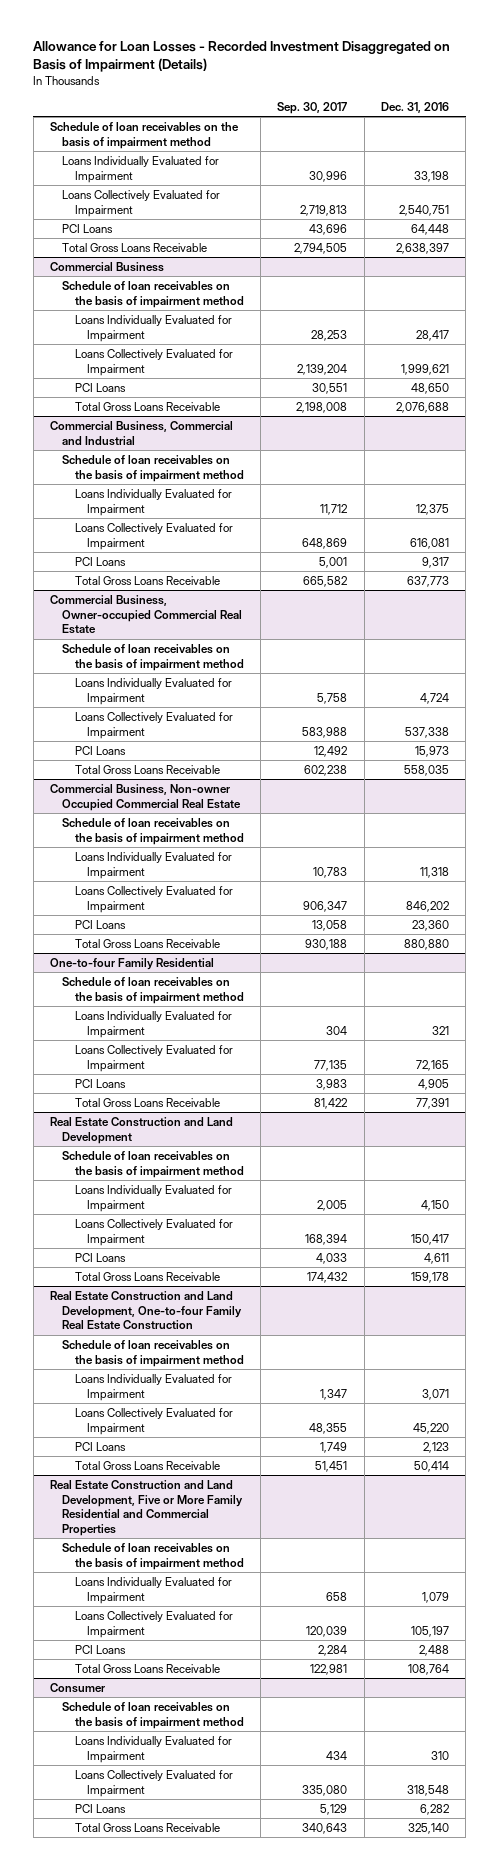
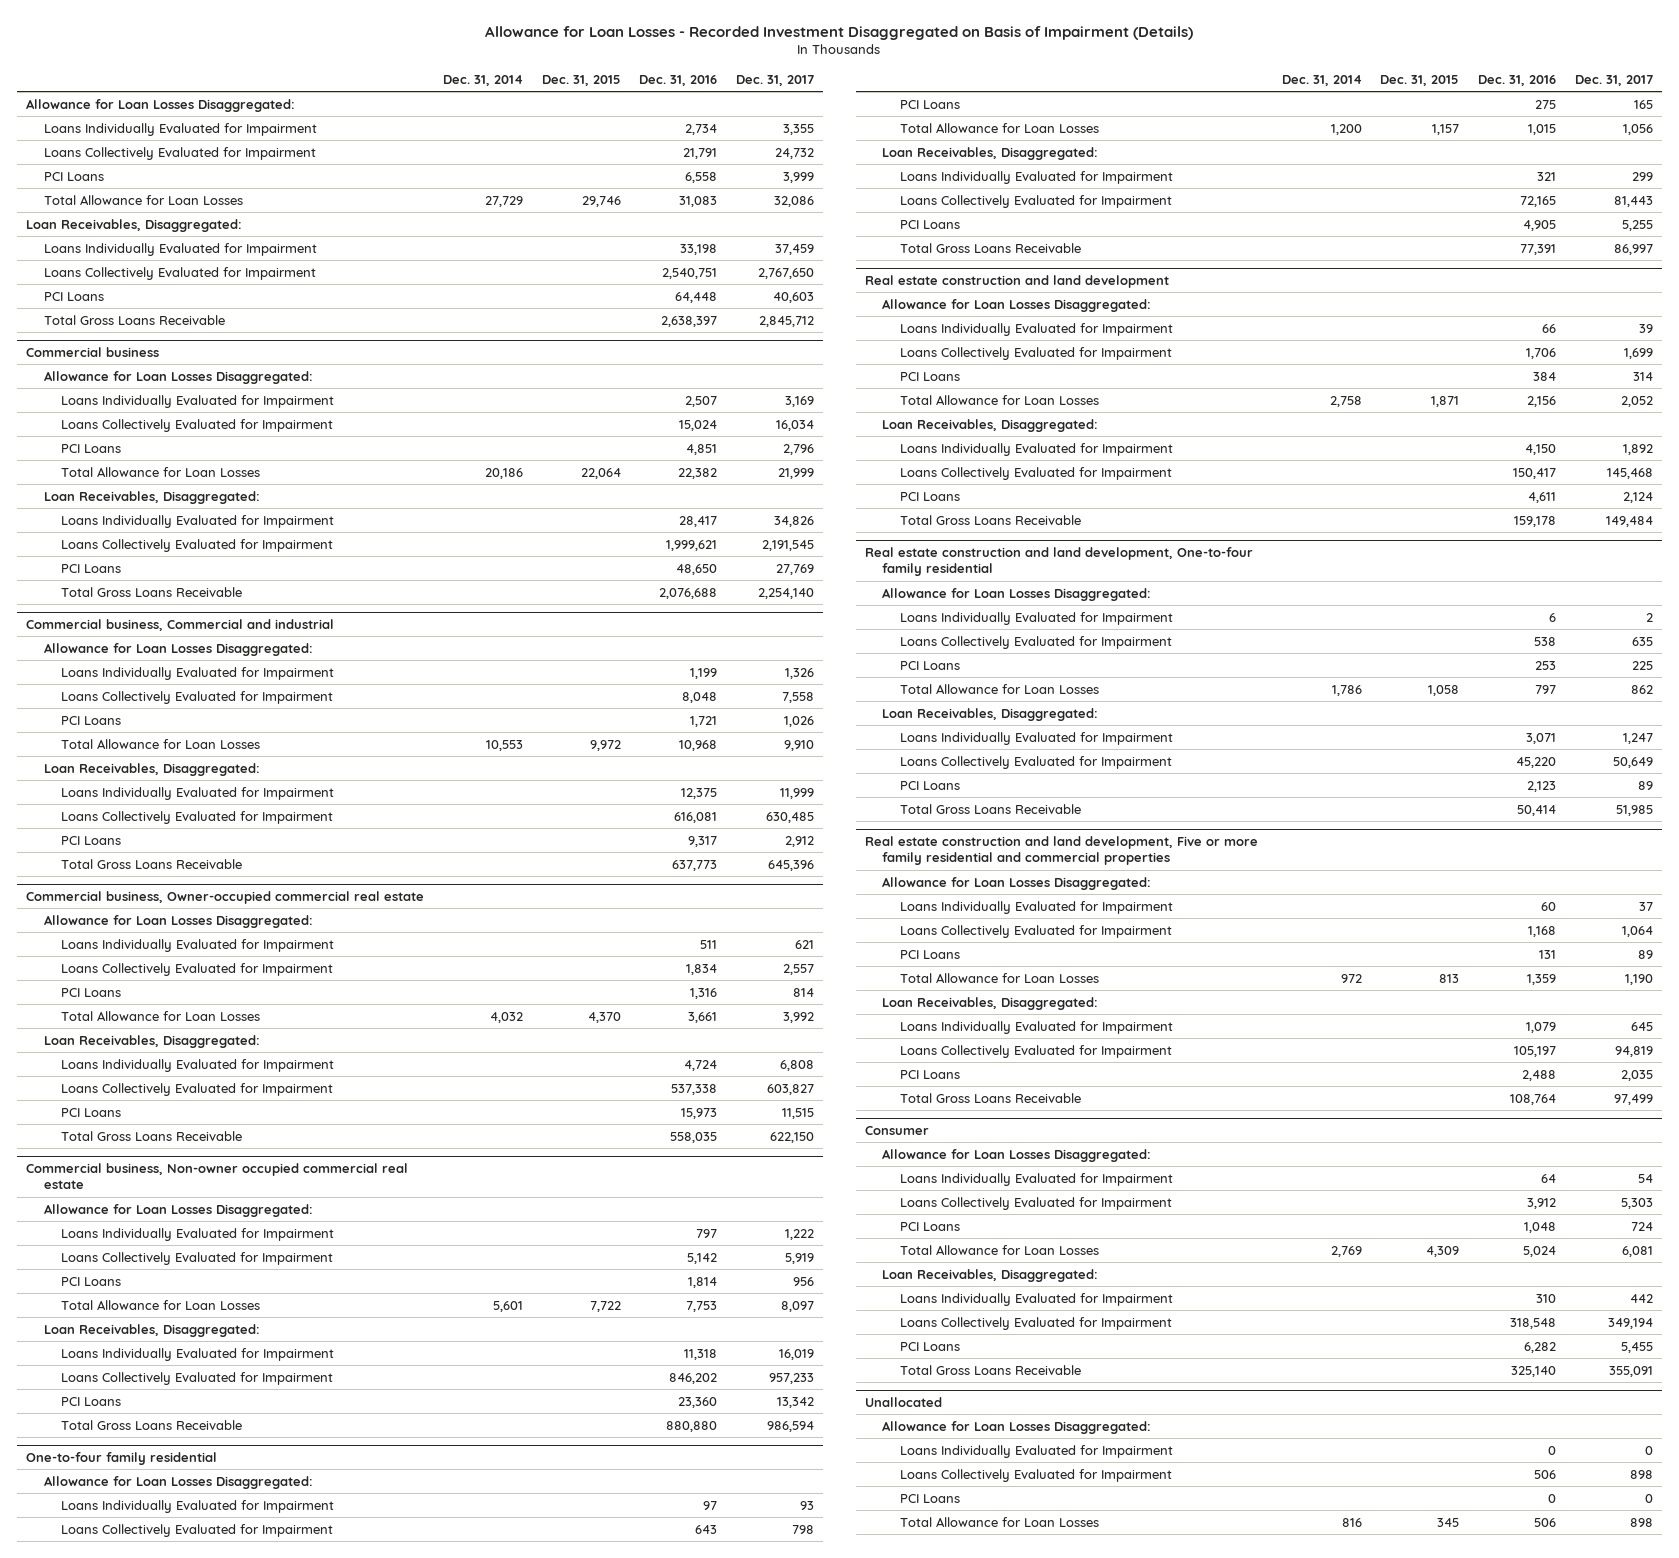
[277,101,348,114] Sep. 30, 2017 -> none
none -> [442,74,523,86] Dec. 31, 2014
none -> [541,74,621,86] Dec. 31, 2015
none -> [736,74,815,86] Dec. 31, 2017
[49,121,239,149] Schedule of loan receivables on the basis of impairment method -> none
none -> [26,98,296,112] Allowance for Loan Losses Disaggregated:
none -> [43,122,317,136] Loans Individually Evaluated for Impairment
none -> [43,146,316,160] Loans Collectively Evaluated for Impairment
none -> [43,171,104,181] PCI Loans
none -> [43,194,243,205] Total Allowance for Loan Losses
none -> [26,218,243,232] Loan Receivables, Disaggregated:
[62,280,244,308] Schedule of loan receivables on the basis of impairment method -> none
[49,261,164,272] Commercial Business -> [26,346,160,357] Commercial business
none -> [43,370,313,384] Allowance for Loan Losses Disaggregated:
none -> [61,394,335,408] Loans Individually Evaluated for Impairment
none -> [61,418,334,432] Loans Collectively Evaluated for Impairment
none -> [61,443,122,453] PCI Loans
none -> [61,466,261,477] Total Allowance for Loan Losses
none -> [43,490,260,504] Loan Receivables, Disaggregated:
[62,454,244,482] Schedule of loan receivables on the basis of impairment method -> none
[49,420,233,446] Commercial Business, Commercial and Industrial -> [26,618,335,631] Commercial business, Commercial and industrial
none -> [43,642,313,656] Allowance for Loan Losses Disaggregated:
none -> [61,666,335,680] Loans Individually Evaluated for Impairment
none -> [61,690,334,704] Loans Collectively Evaluated for Impairment
none -> [61,715,122,725] PCI Loans
none -> [61,738,261,749] Total Allowance for Loan Losses
none -> [43,762,260,776] Loan Receivables, Disaggregated:
[62,643,244,671] Schedule of loan receivables on the basis of impairment method -> none
[49,594,243,635] Commercial Business, Owner-occupied Commercial Real Estate -> [26,890,425,904] Commercial business, Owner-occupied commercial real estate
none -> [43,914,313,928] Allowance for Loan Losses Disaggregated:
none -> [61,938,335,952] Loans Individually Evaluated for Impairment
none -> [61,962,334,976] Loans Collectively Evaluated for Impairment
none -> [61,987,122,997] PCI Loans
none -> [61,1010,261,1021] Total Allowance for Loan Losses
none -> [43,1034,260,1048] Loan Receivables, Disaggregated:
[62,817,244,845] Schedule of loan receivables on the basis of impairment method -> none
[49,783,242,811] Commercial Business, Non-owner Occupied Commercial Real Estate -> [26,1162,409,1190] Commercial business, Non-owner occupied commercial real estate
none -> [43,1203,313,1217] Allowance for Loan Losses Disaggregated:
none -> [61,1227,335,1241] Loans Individually Evaluated for Impairment
none -> [61,1251,334,1265] Loans Collectively Evaluated for Impairment
none -> [61,1276,122,1286] PCI Loans
none -> [61,1299,261,1310] Total Allowance for Loan Losses
none -> [43,1323,260,1337] Loan Receivables, Disaggregated:
[62,976,244,1004] Schedule of loan receivables on the basis of impairment method -> none
[49,957,214,970] One-to-four Family Residential -> [26,1451,218,1465] One-to-four family residential
none -> [43,1475,313,1489] Allowance for Loan Losses Disaggregated:
none -> [61,1499,335,1513] Loans Individually Evaluated for Impairment
none -> [61,1523,334,1537] Loans Collectively Evaluated for Impairment
none -> [899,99,960,109] PCI Loans
none -> [899,122,1099,133] Total Allowance for Loan Losses
none -> [882,146,1099,160] Loan Receivables, Disaggregated:
[62,1150,244,1178] Schedule of loan receivables on the basis of impairment method -> none
[49,1116,233,1144] Real Estate Construction and Land Development -> [864,274,1169,288] Real estate construction and land development
none -> [882,298,1152,312] Allowance for Loan Losses Disaggregated:
none -> [899,322,1173,336] Loans Individually Evaluated for Impairment
none -> [899,346,1172,360] Loans Collectively Evaluated for Impairment
none -> [899,371,960,381] PCI Loans
none -> [899,394,1099,405] Total Allowance for Loan Losses
none -> [882,418,1099,432] Loan Receivables, Disaggregated:
[62,1339,244,1367] Schedule of loan receivables on the basis of impairment method -> none
[49,1290,243,1331] Real Estate Construction and Land Development, One-to-four Family Real Estate Construction -> [864,546,1253,577] Real estate construction and land development, One-to-four family residential
none -> [882,587,1152,601] Allowance for Loan Losses Disaggregated:
none -> [899,611,1173,625] Loans Individually Evaluated for Impairment
none -> [899,635,1172,649] Loans Collectively Evaluated for Impairment
none -> [899,660,960,670] PCI Loans
none -> [899,683,1099,694] Total Allowance for Loan Losses
none -> [882,707,1099,721] Loan Receivables, Disaggregated:
[62,1542,244,1570] Schedule of loan receivables on the basis of impairment method -> none
[49,1479,244,1536] Real Estate Construction and Land Development, Five or More Family Residential and Commercial Properties -> [864,835,1258,866] Real estate construction and land development, Five or more family residential and commercial properties
none -> [882,876,1152,890] Allowance for Loan Losses Disaggregated:
none -> [899,900,1173,914] Loans Individually Evaluated for Impairment
none -> [899,924,1172,938] Loans Collectively Evaluated for Impairment
none -> [899,949,960,959] PCI Loans
none -> [899,972,1099,983] Total Allowance for Loan Losses
none -> [882,996,1099,1010] Loan Receivables, Disaggregated:
[62,1701,244,1729] Schedule of loan receivables on the basis of impairment method -> none
none -> [882,1148,1152,1162] Allowance for Loan Losses Disaggregated:
none -> [899,1172,1173,1186] Loans Individually Evaluated for Impairment
none -> [899,1196,1172,1210] Loans Collectively Evaluated for Impairment
none -> [899,1221,960,1231] PCI Loans
none -> [899,1244,1099,1255] Total Allowance for Loan Losses
none -> [882,1268,1099,1282] Loan Receivables, Disaggregated:
none -> [864,1396,942,1407] Unallocated
none -> [882,1420,1152,1434] Allowance for Loan Losses Disaggregated:
none -> [899,1444,1173,1458] Loans Individually Evaluated for Impairment
none -> [899,1468,1172,1482] Loans Collectively Evaluated for Impairment
none -> [899,1493,960,1503] PCI Loans
none -> [899,1516,1099,1527] Total Allowance for Loan Losses

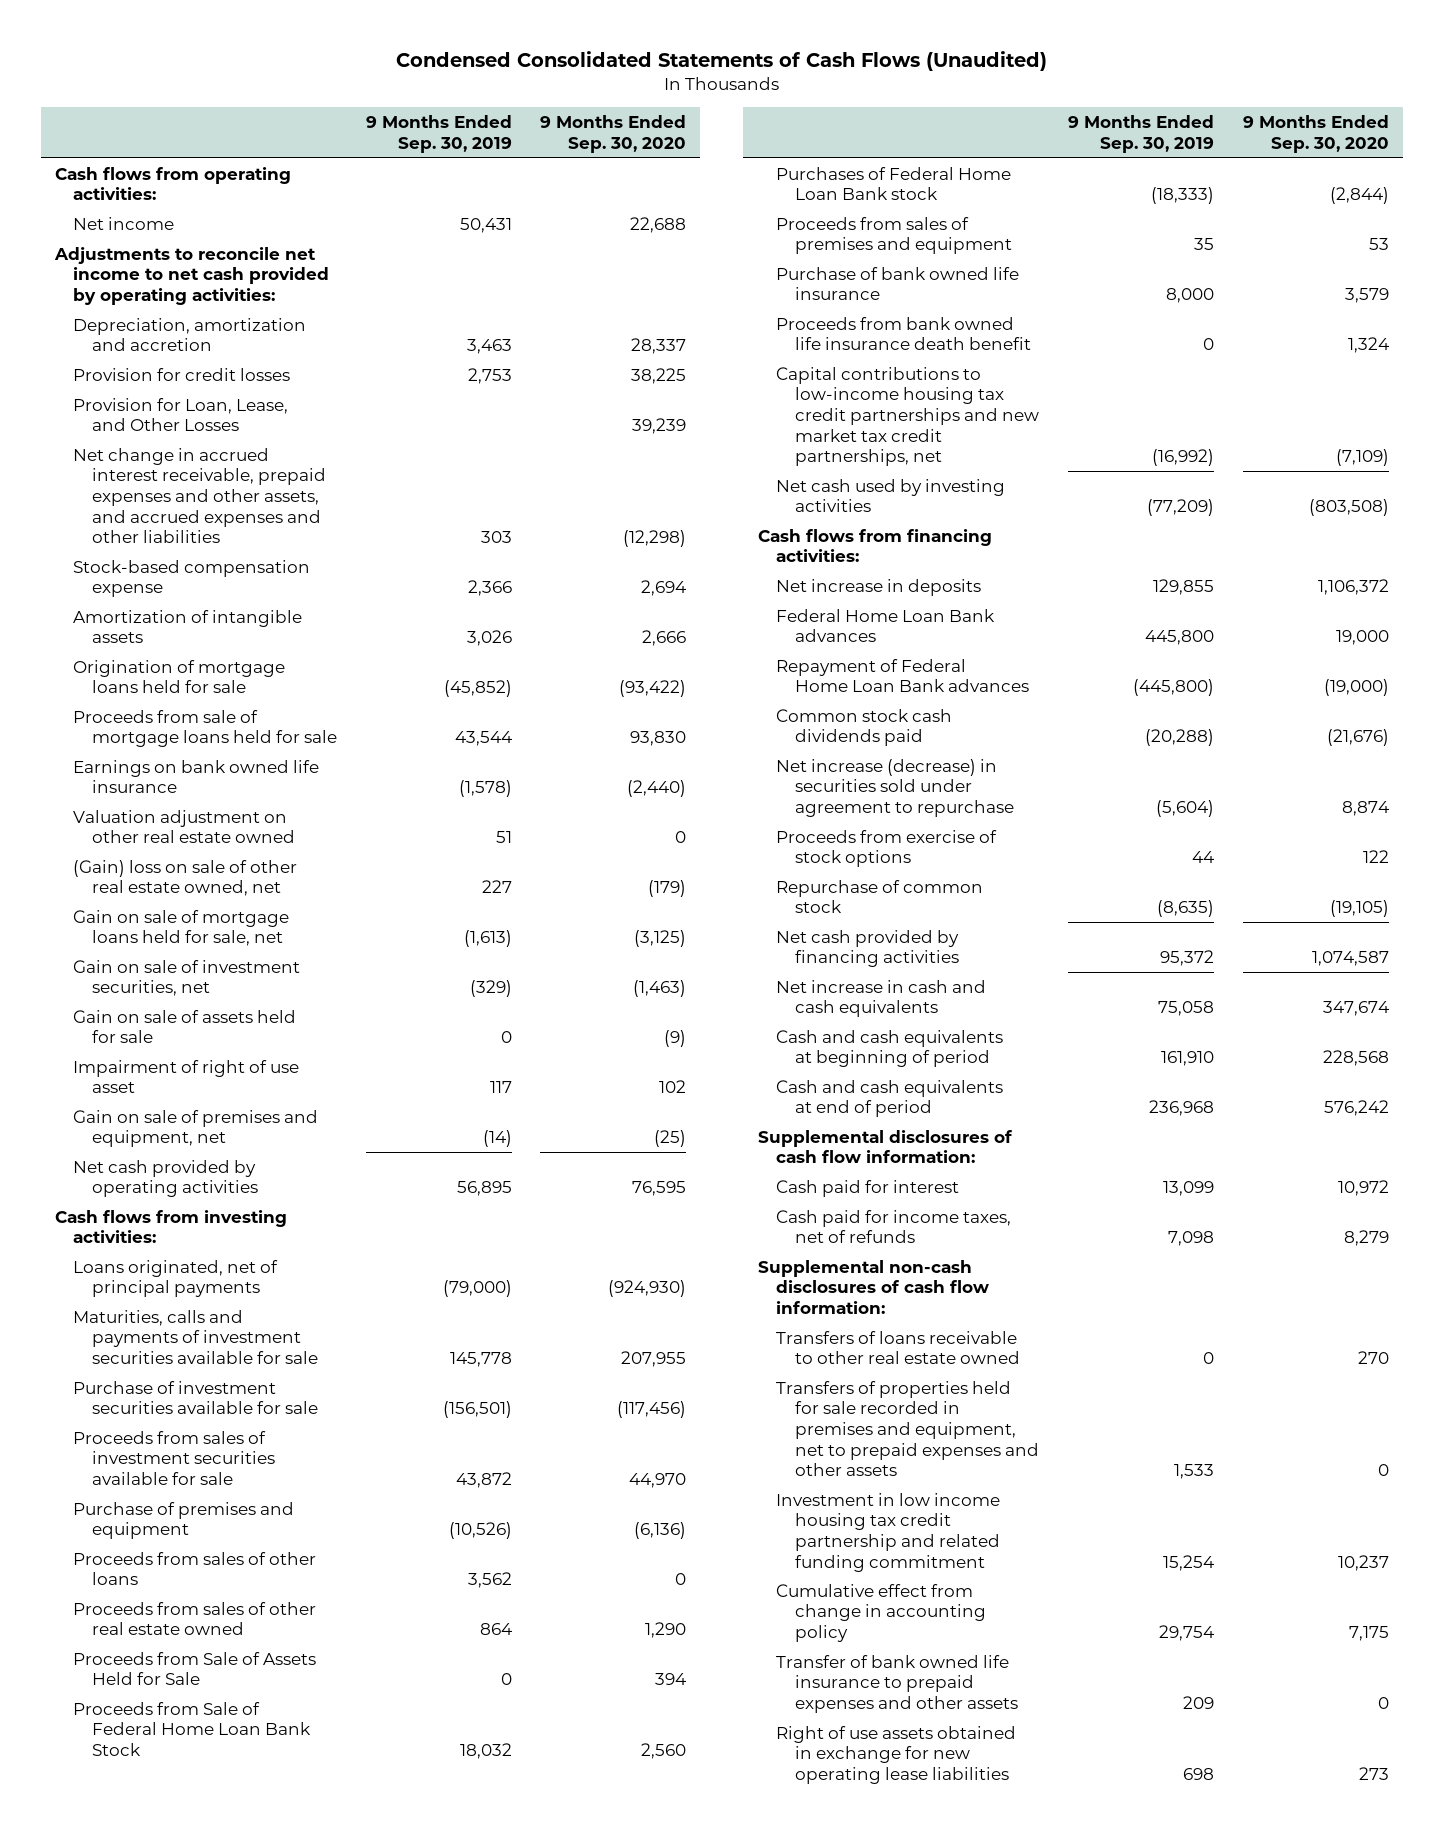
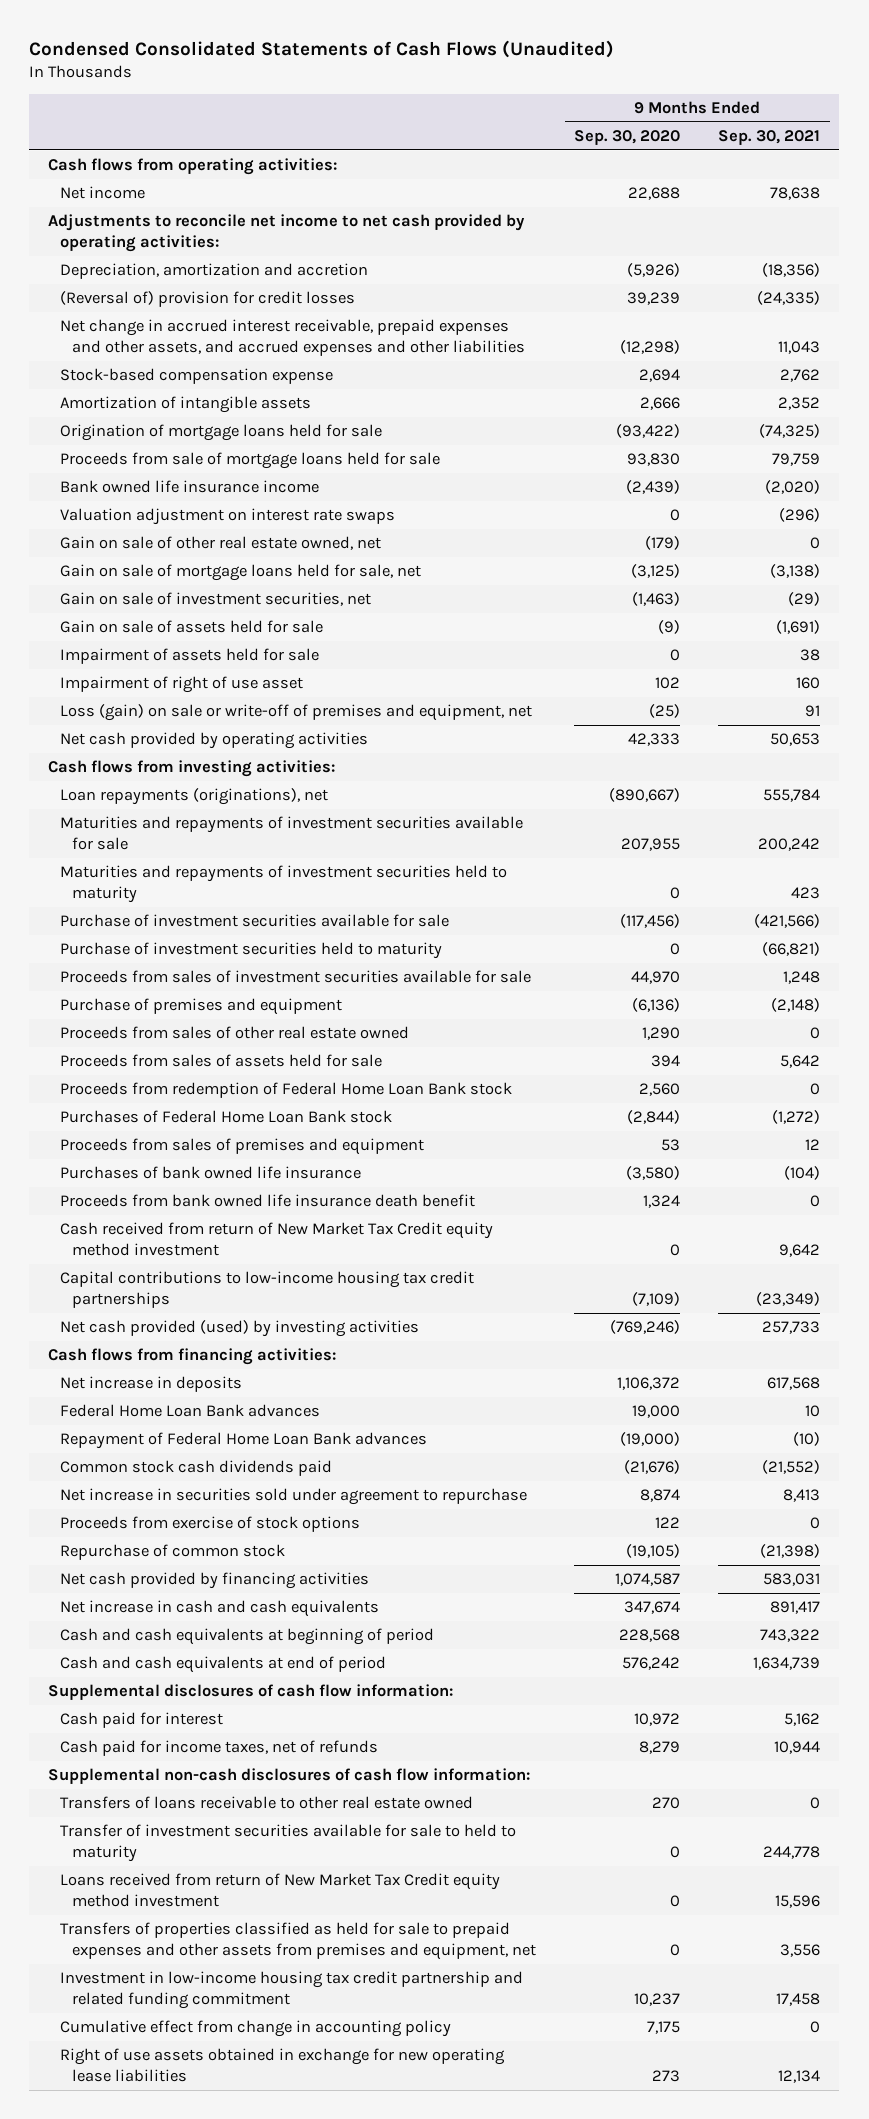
[365,115,512,153] 9 Months Ended Sep. 30, 2019 -> none
none -> [718,129,821,145] Sep. 30, 2021
[73,367,291,381] Provision for credit losses -> none
[631,338,687,355] 28,337 -> [627,263,681,278] (5,926)
[73,397,289,432] Provision for Loan, Lease, and Other Losses -> [60,291,356,308] (Reversal of) provision for credit losses
[73,809,295,844] Valuation adjustment on other real estate owned -> none
[73,759,320,794] Earnings on bank owned life insurance -> [60,480,320,494] Bank owned life insurance income
[627,780,687,798] (2,440) -> [626,480,681,495] (2,439)
none -> [60,508,396,526] Valuation adjustment on interest rate swaps
[73,859,298,897] (Gain) loss on sale of other real estate owned, net -> [60,536,382,551] Gain on sale of other real estate owned, net
none -> [60,648,320,665] Impairment of assets held for sale
[73,1109,319,1148] Gain on sale of premises and equipment, net -> [60,704,533,722] Loss (gain) on sale or write-off of premises and equipment, net
[632,1181,687,1197] 76,595 -> [628,733,681,747] 42,333
[73,1259,279,1298] Loans originated, net of principal payments -> none
none -> [60,788,329,806] Loan repayments (originations), net
[73,1309,318,1364] Maturities, calls and payments of investment securities available for sale -> [60,816,524,850] Maturities and repayments of investment securities available for sale
none -> [60,865,508,903] Maturities and repayments of investment securities held to maturity
none -> [60,942,443,960] Purchase of investment securities held to maturity
[73,1551,317,1586] Proceeds from sales of other loans -> none
[73,1651,317,1686] Proceeds from Sale of Assets Held for Sale -> [60,1054,383,1068] Proceeds from sales of assets held for sale
[73,1701,311,1756] Proceeds from Sale of Federal Home Loan Bank Stock -> [60,1082,513,1099] Proceeds from redemption of Federal Home Loan Bank stock
[776,266,1020,301] Purchase of bank owned life insurance -> [60,1166,362,1180] Purchases of bank owned life insurance
[1344,288,1389,304] 3,579 -> [626,1166,681,1181] (3,580)
none -> [60,1222,494,1256] Cash received from return of New Market Tax Credit equity method investment
[776,366,1039,467] Capital contributions to low-income housing tax credit partnerships and new market tax credit partnerships, net -> [60,1271,475,1308] Capital contributions to low-income housing tax credit partnerships
[776,478,1006,513] Net cash used by investing activities -> [60,1320,420,1338] Net cash provided (used) by investing activities
[1308,499,1389,517] (803,508) -> [610,1320,681,1335] (769,246)
[776,758,1014,817] Net increase (decrease) in securities sold under agreement to repurchase -> [60,1488,528,1506] Net increase in securities sold under agreement to repurchase
none -> [60,1824,517,1862] Transfer of investment securities available for sale to held to maturity
none -> [60,1873,501,1907] Loans received from return of New Market Tax Credit equity method investment
[776,1380,1039,1477] Transfers of properties held for sale recorded in premises and equipment, net to prepaid expenses and other assets -> [60,1922,537,1960] Transfers of properties classified as held for sale to prepaid expenses and other assets from premises and equipment, net
[776,1492,1001,1572] Investment in low income housing tax credit partnership and related funding commitment -> [60,1971,524,2009] Investment in low-income housing tax credit partnership and related funding commitment
[776,1654,1018,1713] Transfer of bank owned life insurance to prepaid expenses and other assets -> none

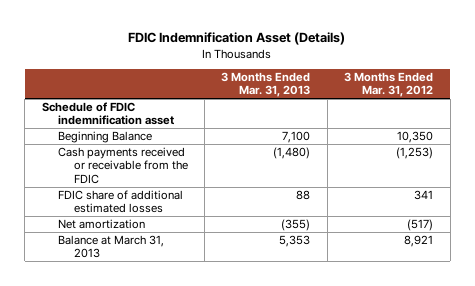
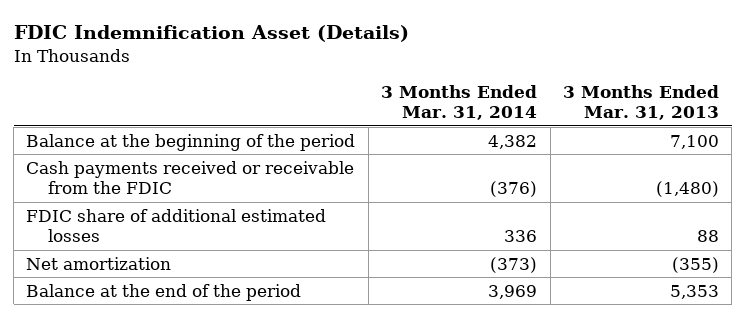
[344,72,434,98] 3 Months Ended Mar. 31, 2012 -> none
none -> [381,85,538,121] 3 Months Ended Mar. 31, 2014
[41,102,174,126] Schedule of FDIC indemnification asset -> none
[57,131,152,144] Beginning Balance -> [26,133,356,151] Balance at the beginning of the period
[57,235,164,259] Balance at March 31, 2013 -> [26,283,302,301] Balance at the end of the period

